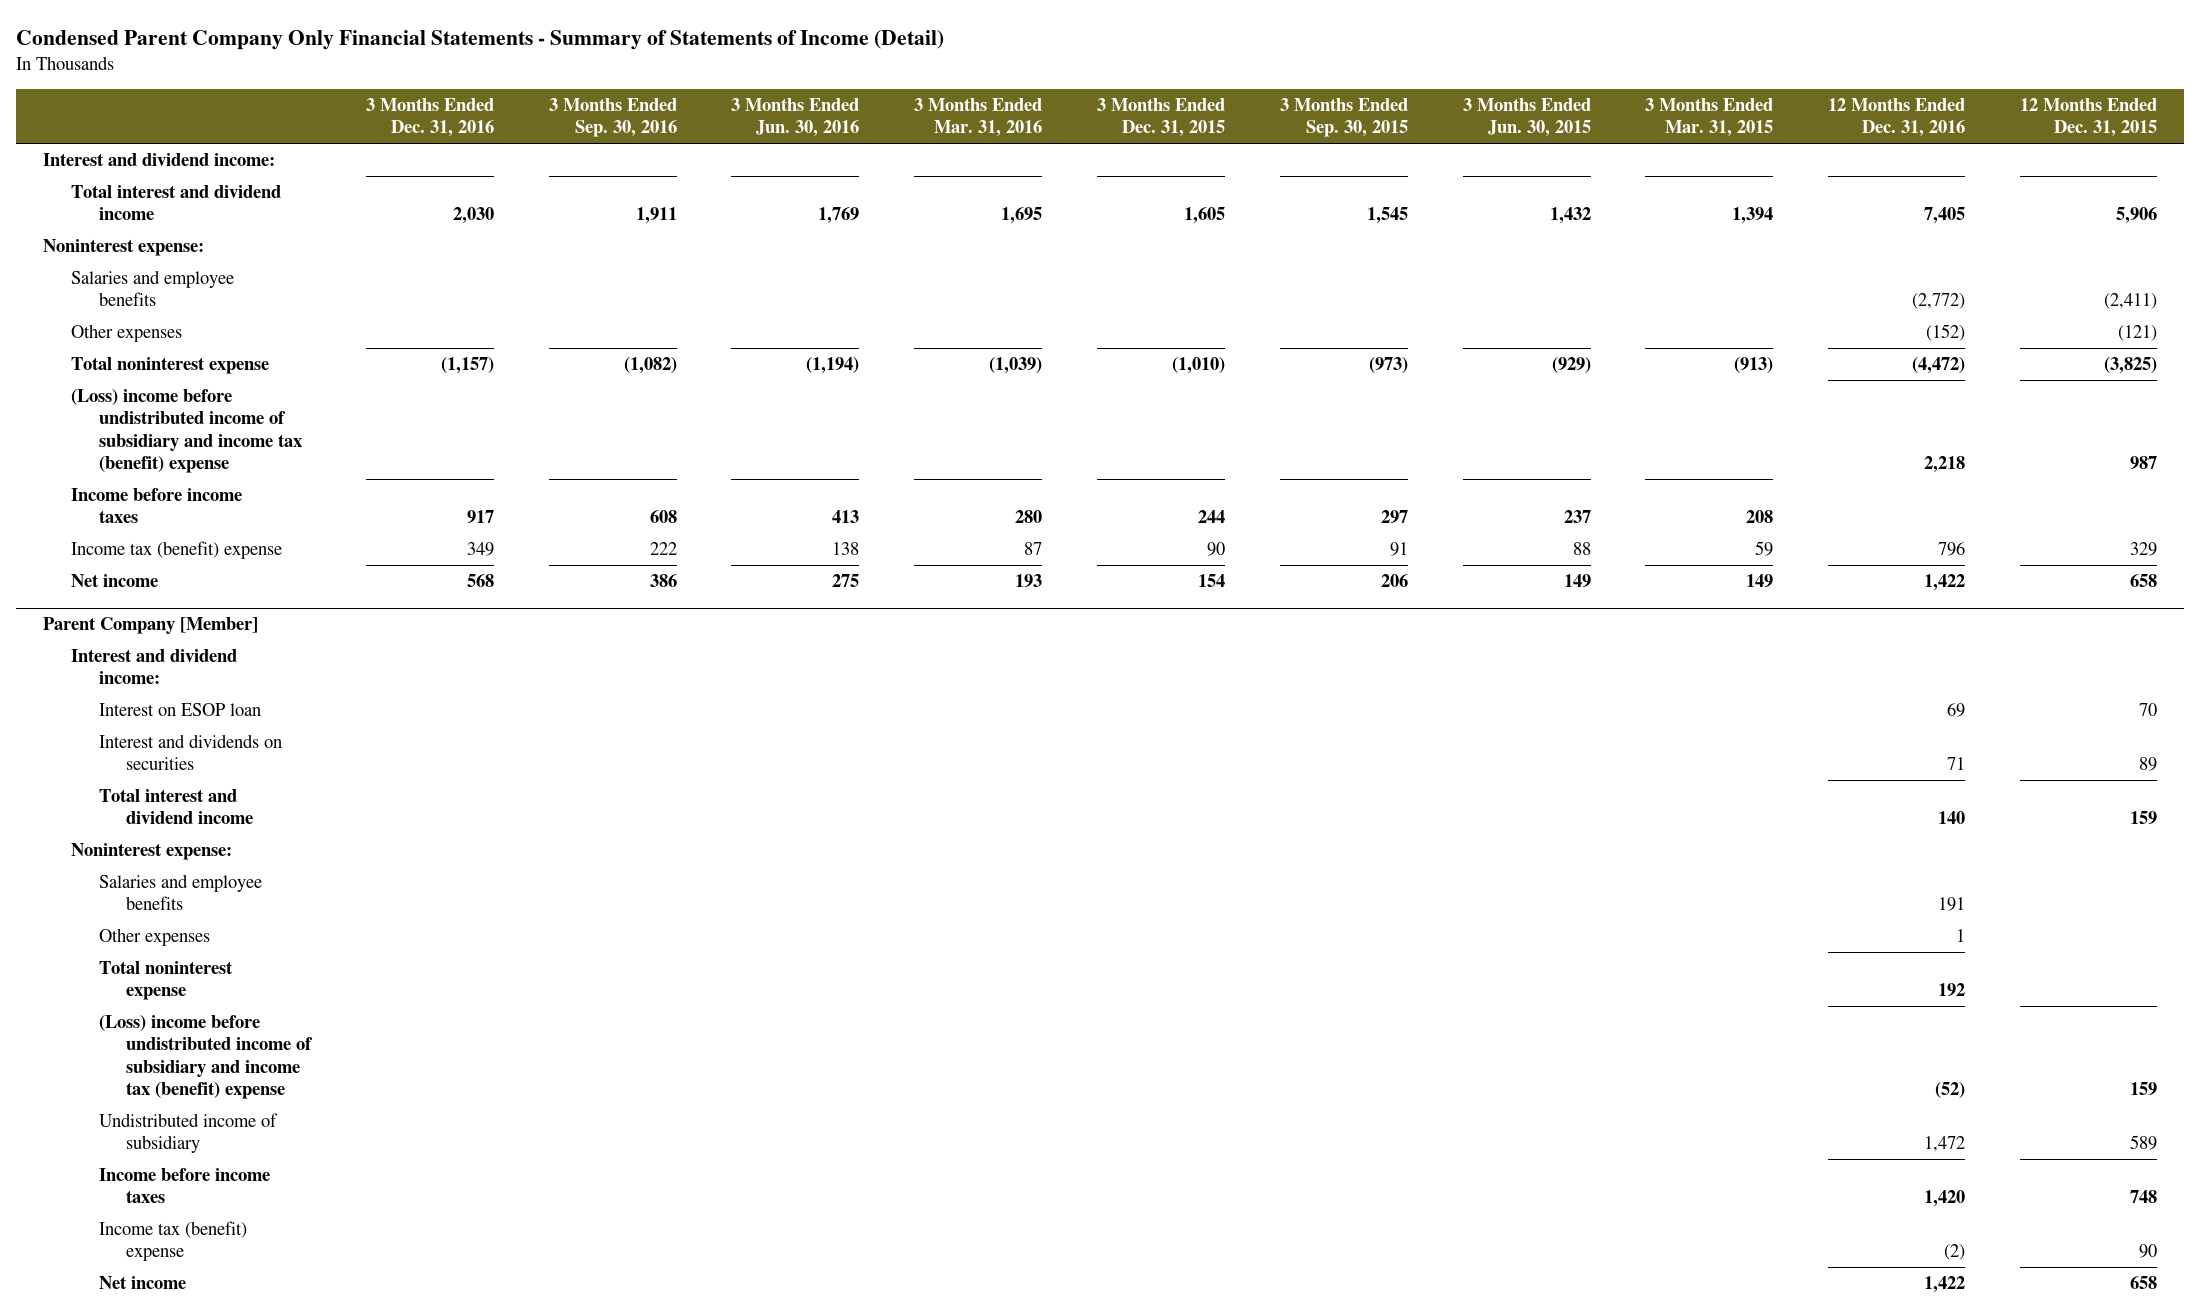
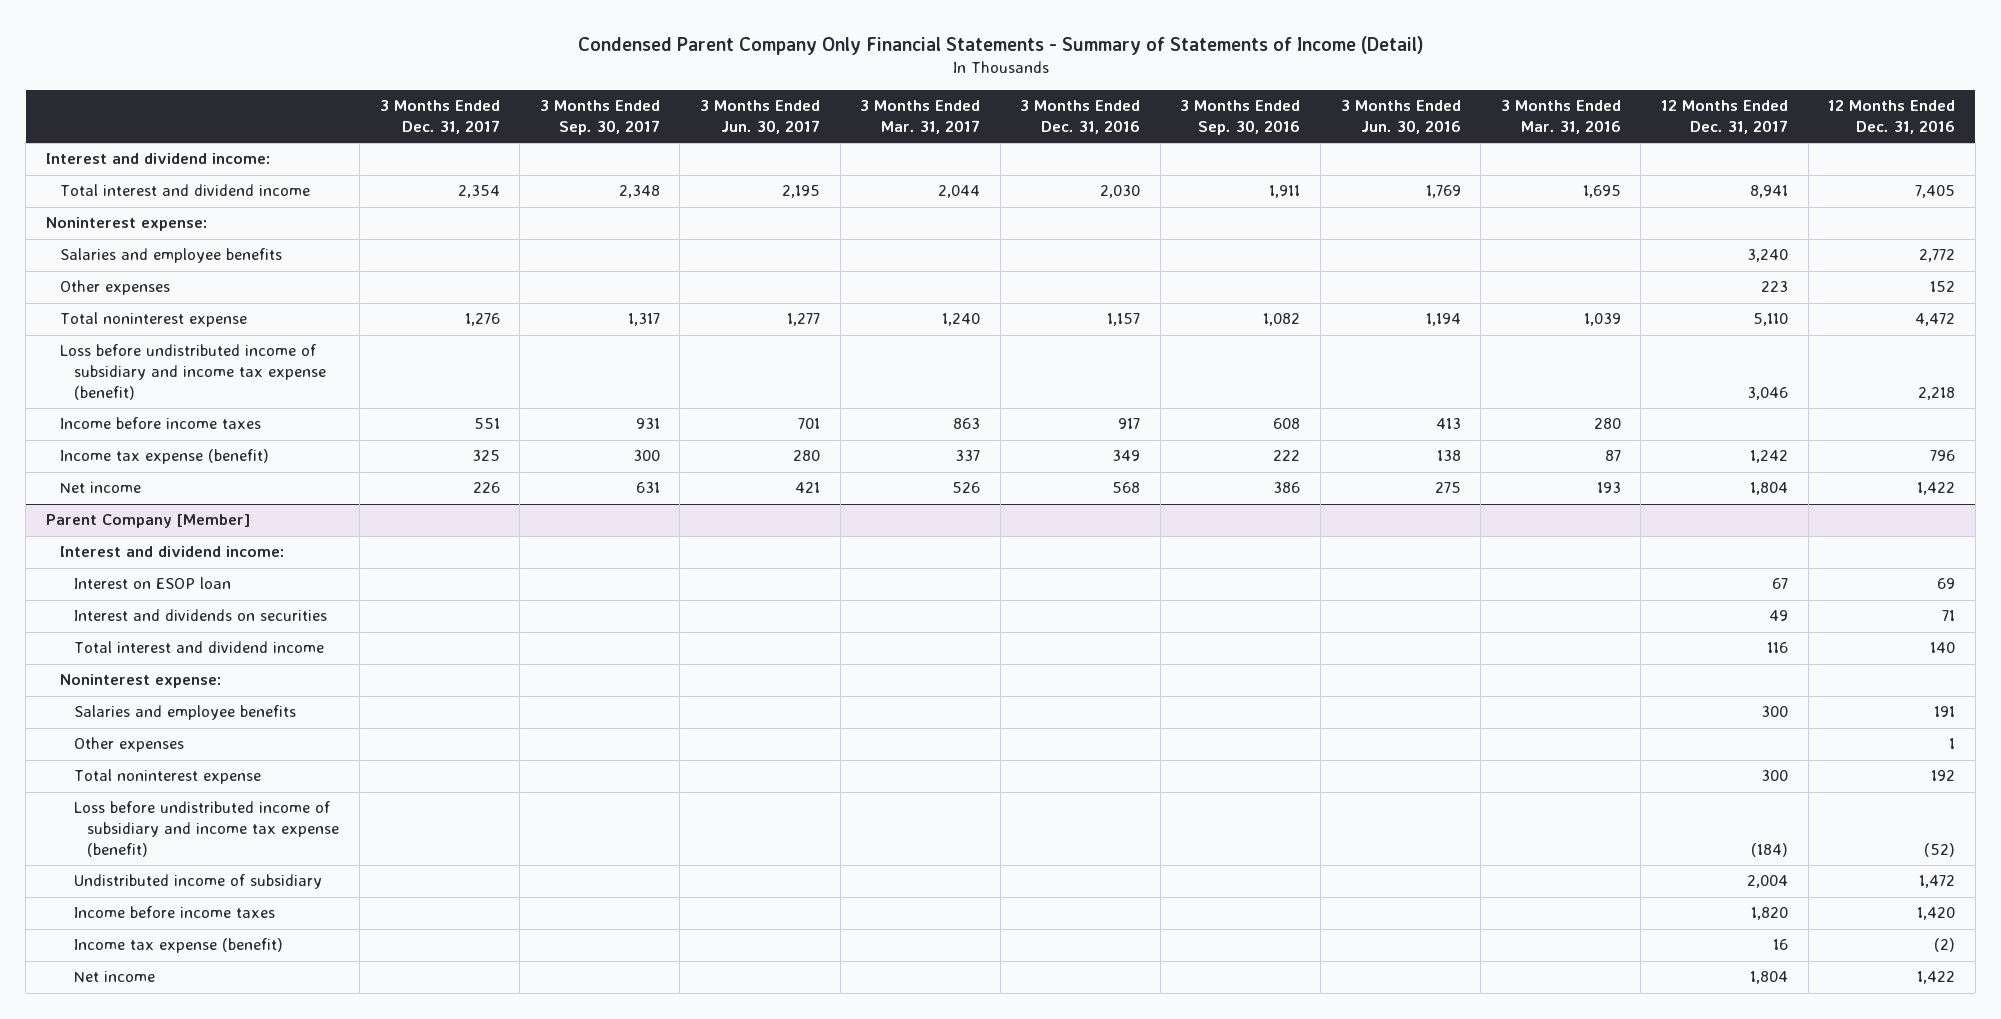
[1097,98,1226,138] 3 Months Ended Dec. 31, 2015 -> none
[1279,98,1408,138] 3 Months Ended Sep. 30, 2015 -> none
[1462,98,1591,138] 3 Months Ended Jun. 30, 2015 -> none
[1645,98,1774,138] 3 Months Ended Mar. 31, 2015 -> none
[2019,98,2157,138] 12 Months Ended Dec. 31, 2015 -> none
none -> [379,100,500,134] 3 Months Ended Dec. 31, 2017
none -> [539,100,660,135] 3 Months Ended Sep. 30, 2017
none -> [699,100,820,134] 3 Months Ended Jun. 30, 2017
none -> [860,100,981,134] 3 Months Ended Mar. 31, 2017
none -> [1661,100,1789,134] 12 Months Ended Dec. 31, 2017
[1912,293,1966,310] (2,772) -> [1919,249,1956,263] 2,772
[1926,324,1966,342] (152) -> [1930,281,1956,293] 152
[440,357,494,375] (1,157) -> [1107,313,1141,327] 1,157
[623,357,677,375] (1,082) -> [1263,313,1301,327] 1,082
[806,357,860,375] (1,194) -> [1425,313,1461,327] 1,194
[989,357,1043,375] (1,039) -> [1583,313,1621,327] 1,039
[1912,357,1966,375] (4,472) -> [1915,313,1956,327] 4,472
[70,389,302,473] (Loss) income before undistributed income of subsidiary and income tax (benefit) expense -> [59,344,326,400] Loss before undistributed income of subsidiary and income tax expense (benefit)
[70,541,282,560] Income tax (benefit) expense -> [59,449,269,465] Income tax expense (benefit)
[98,1015,314,1099] (Loss) income before undistributed income of subsidiary and income tax (benefit) expense -> [73,801,340,857] Loss before undistributed income of subsidiary and income tax expense (benefit)
[98,1221,247,1262] Income tax (benefit) expense -> [73,938,283,954] Income tax expense (benefit)

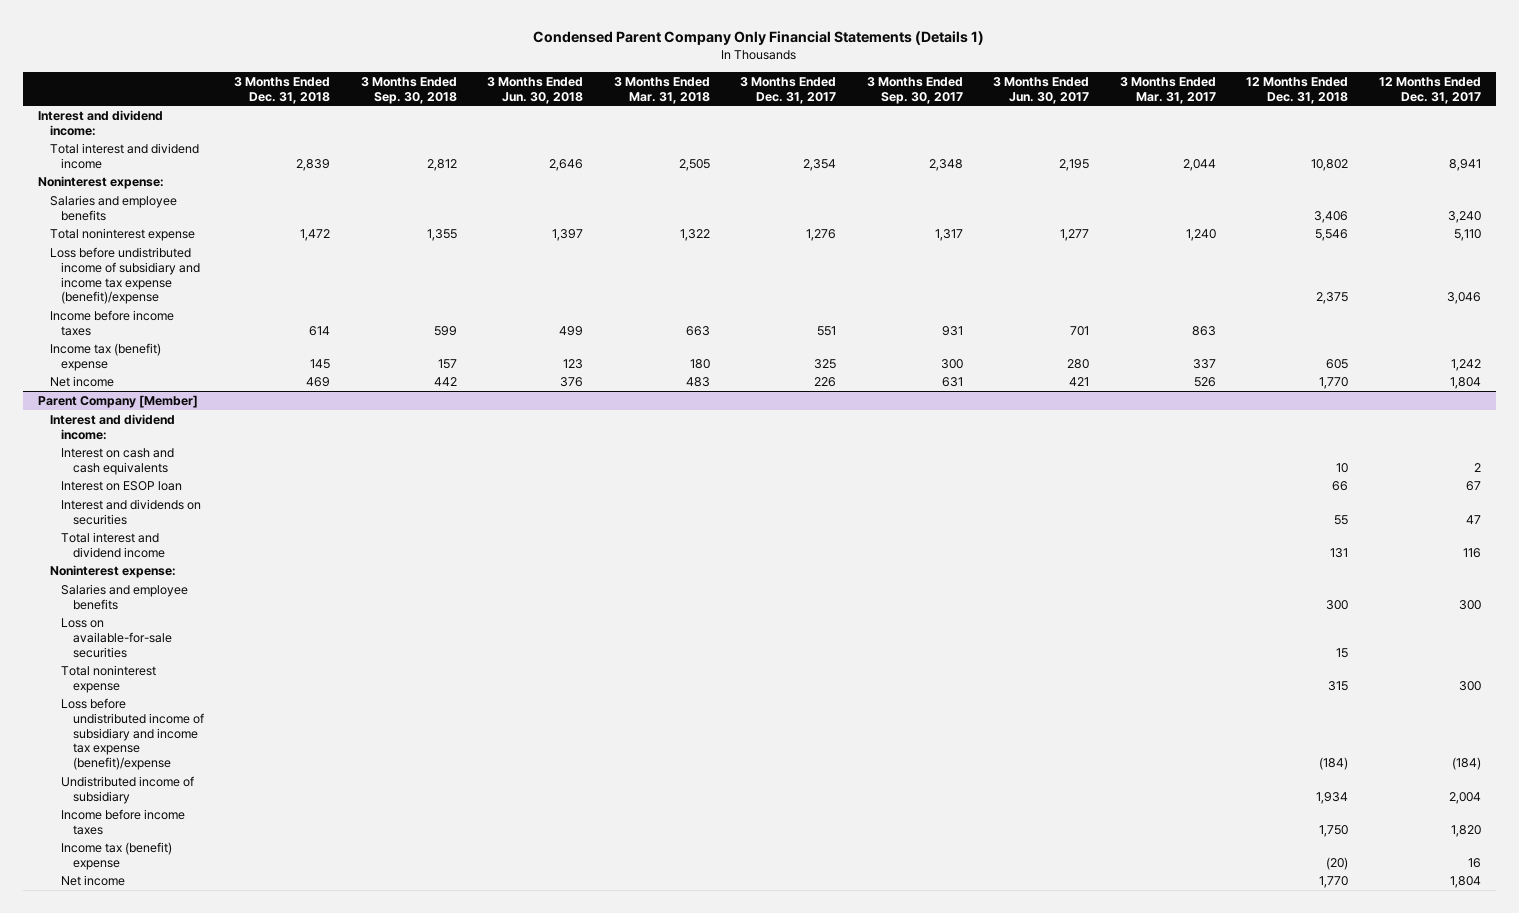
[577,36,1424,56] Condensed Parent Company Only Financial Statements - Summary of Statements of Income (Detail) -> [533,31,985,46] Condensed Parent Company Only Financial Statements (Details 1)
[1020,100,1141,134] 3 Months Ended Dec. 31, 2016 -> none
[1180,100,1301,135] 3 Months Ended Sep. 30, 2016 -> none
[1340,100,1461,134] 3 Months Ended Jun. 30, 2016 -> none
[1500,100,1621,134] 3 Months Ended Mar. 31, 2016 -> none
[1828,100,1956,134] 12 Months Ended Dec. 31, 2016 -> none
none -> [234,76,331,104] 3 Months Ended Dec. 31, 2018
none -> [360,76,457,104] 3 Months Ended Sep. 30, 2018
none -> [487,76,584,104] 3 Months Ended Jun. 30, 2018
none -> [613,76,710,104] 3 Months Ended Mar. 31, 2018
none -> [1246,76,1349,104] 12 Months Ended Dec. 31, 2018
[59,280,170,296] Other expenses -> none
[59,344,326,400] Loss before undistributed income of subsidiary and income tax expense (benefit) -> [49,246,201,305] Loss before undistributed income of subsidiary and income tax expense (benefit)/expense
[59,449,269,465] Income tax expense (benefit) -> [49,342,161,371] Income tax (benefit) expense
none -> [61,447,175,475] Interest on cash and cash equivalents
[1769,610,1789,622] 49 -> [1465,514,1481,524] 47
[73,737,184,753] Other expenses -> none
none -> [61,617,172,658] Loss on available-for-sale securities
[73,801,340,857] Loss before undistributed income of subsidiary and income tax expense (benefit) -> [61,697,204,771] Loss before undistributed income of subsidiary and income tax expense (benefit)/expense
[73,938,283,954] Income tax expense (benefit) -> [61,841,173,870] Income tax (benefit) expense

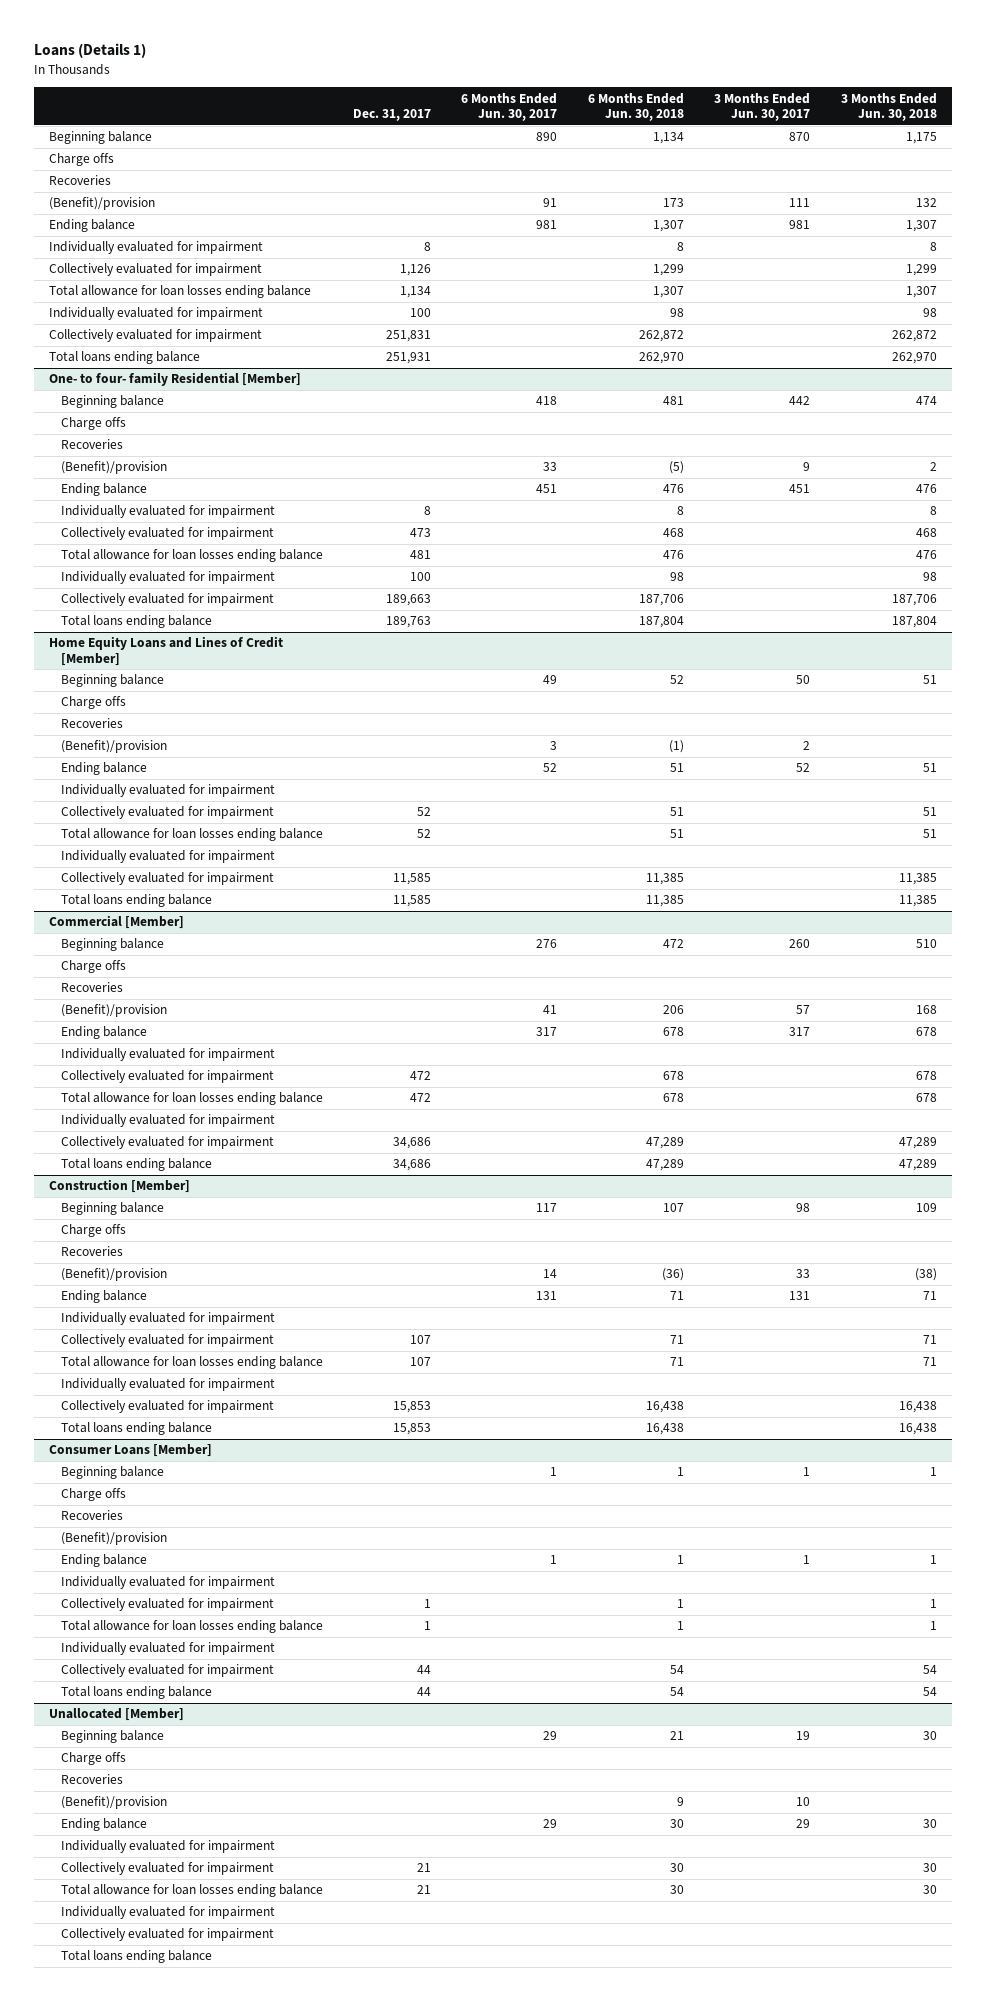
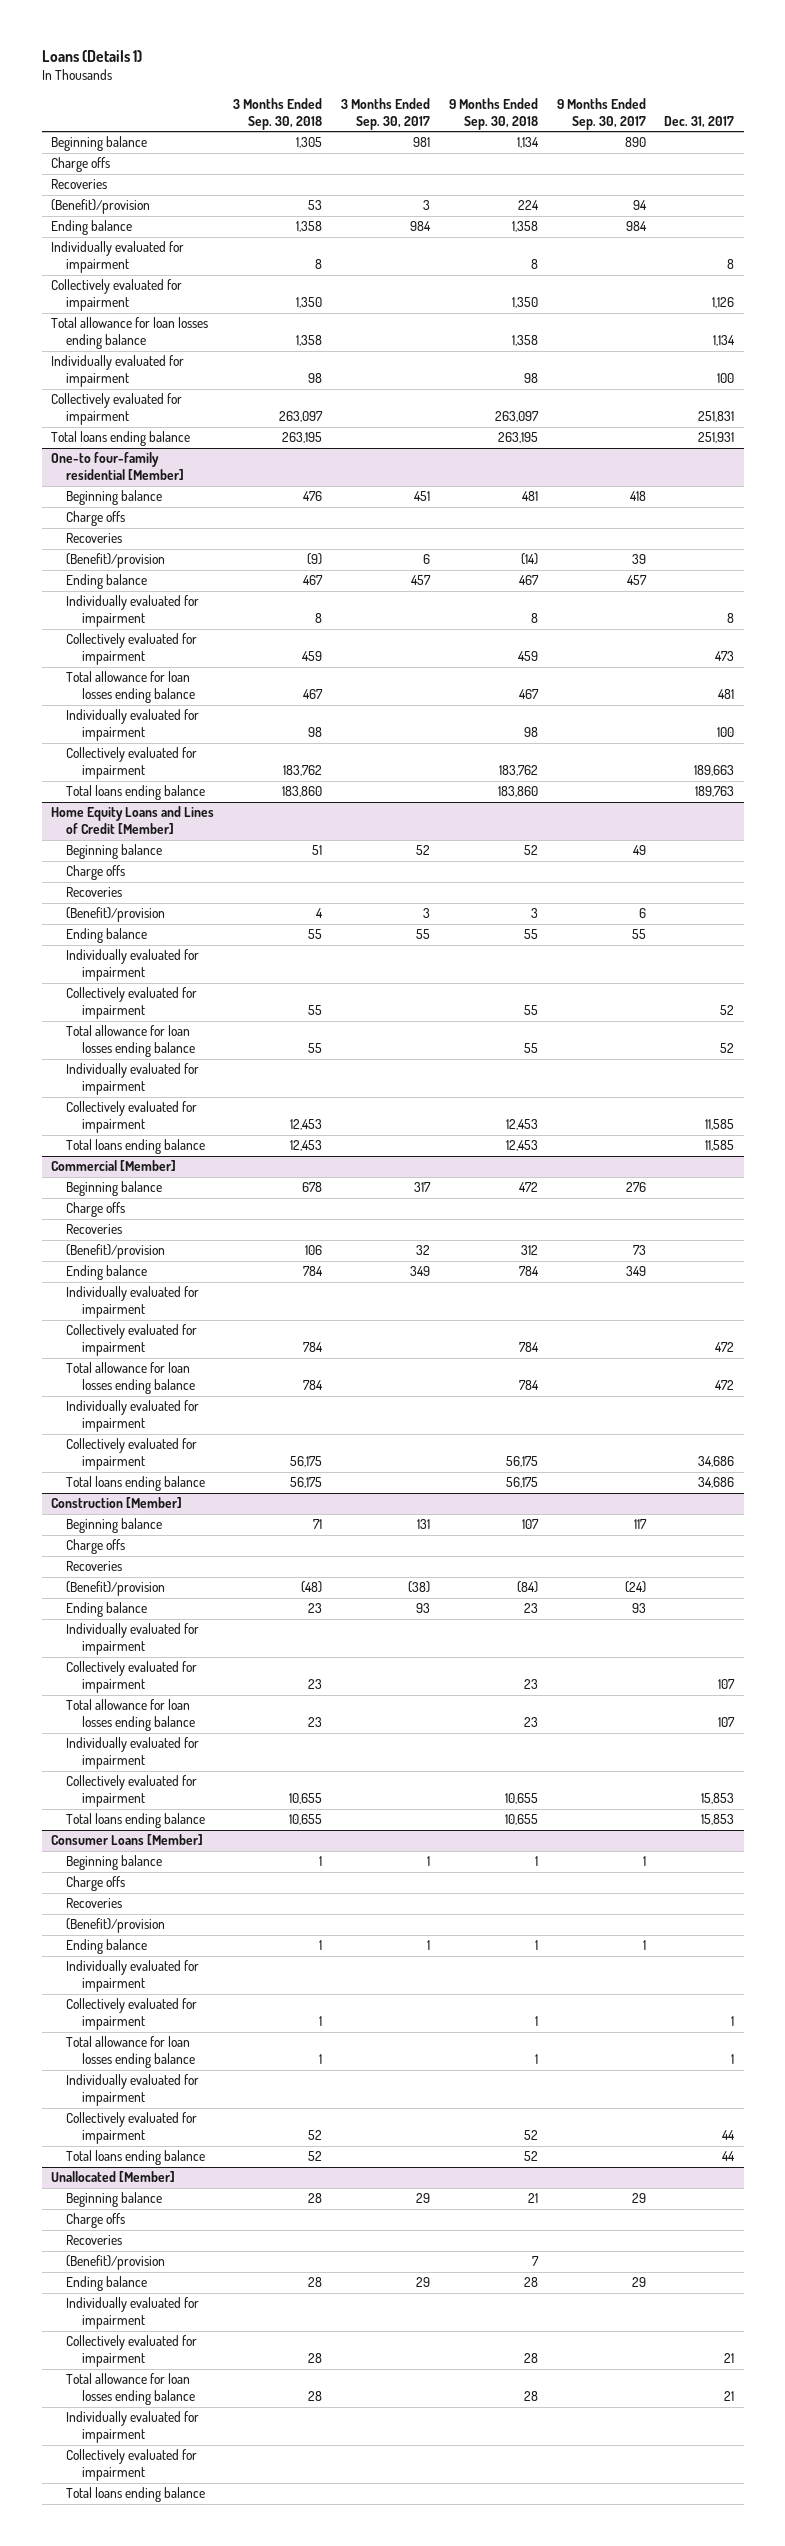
[461,92,558,122] 6 Months Ended Jun. 30, 2017 -> none
[587,92,684,122] 6 Months Ended Jun. 30, 2018 -> none
[714,92,811,122] 3 Months Ended Jun. 30, 2017 -> none
[840,92,937,122] 3 Months Ended Jun. 30, 2018 -> none
none -> [232,98,322,130] 3 Months Ended Sep. 30, 2018
none -> [340,98,430,130] 3 Months Ended Sep. 30, 2017
none -> [448,98,538,130] 9 Months Ended Sep. 30, 2018
none -> [556,98,646,130] 9 Months Ended Sep. 30, 2017
[49,372,302,387] One- to four- family Residential [Member] -> [50,452,185,481] One-to four-family residential [Member]

